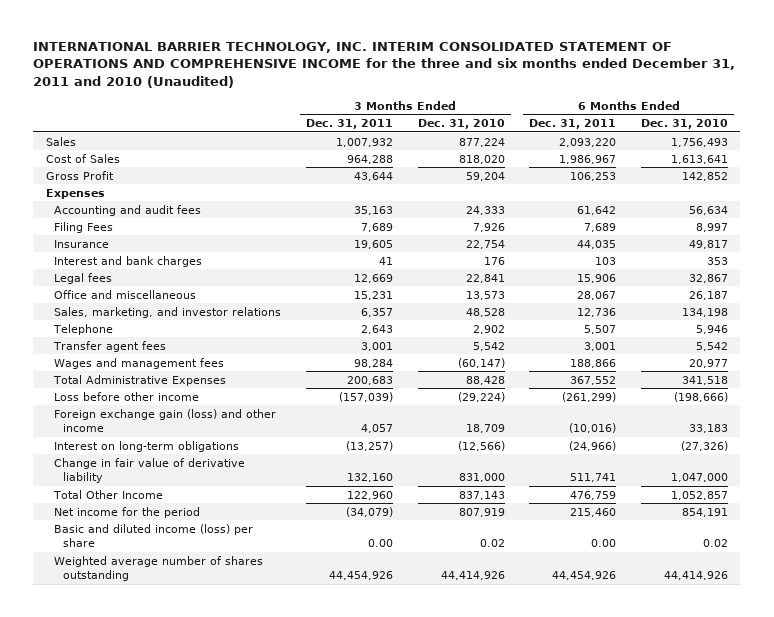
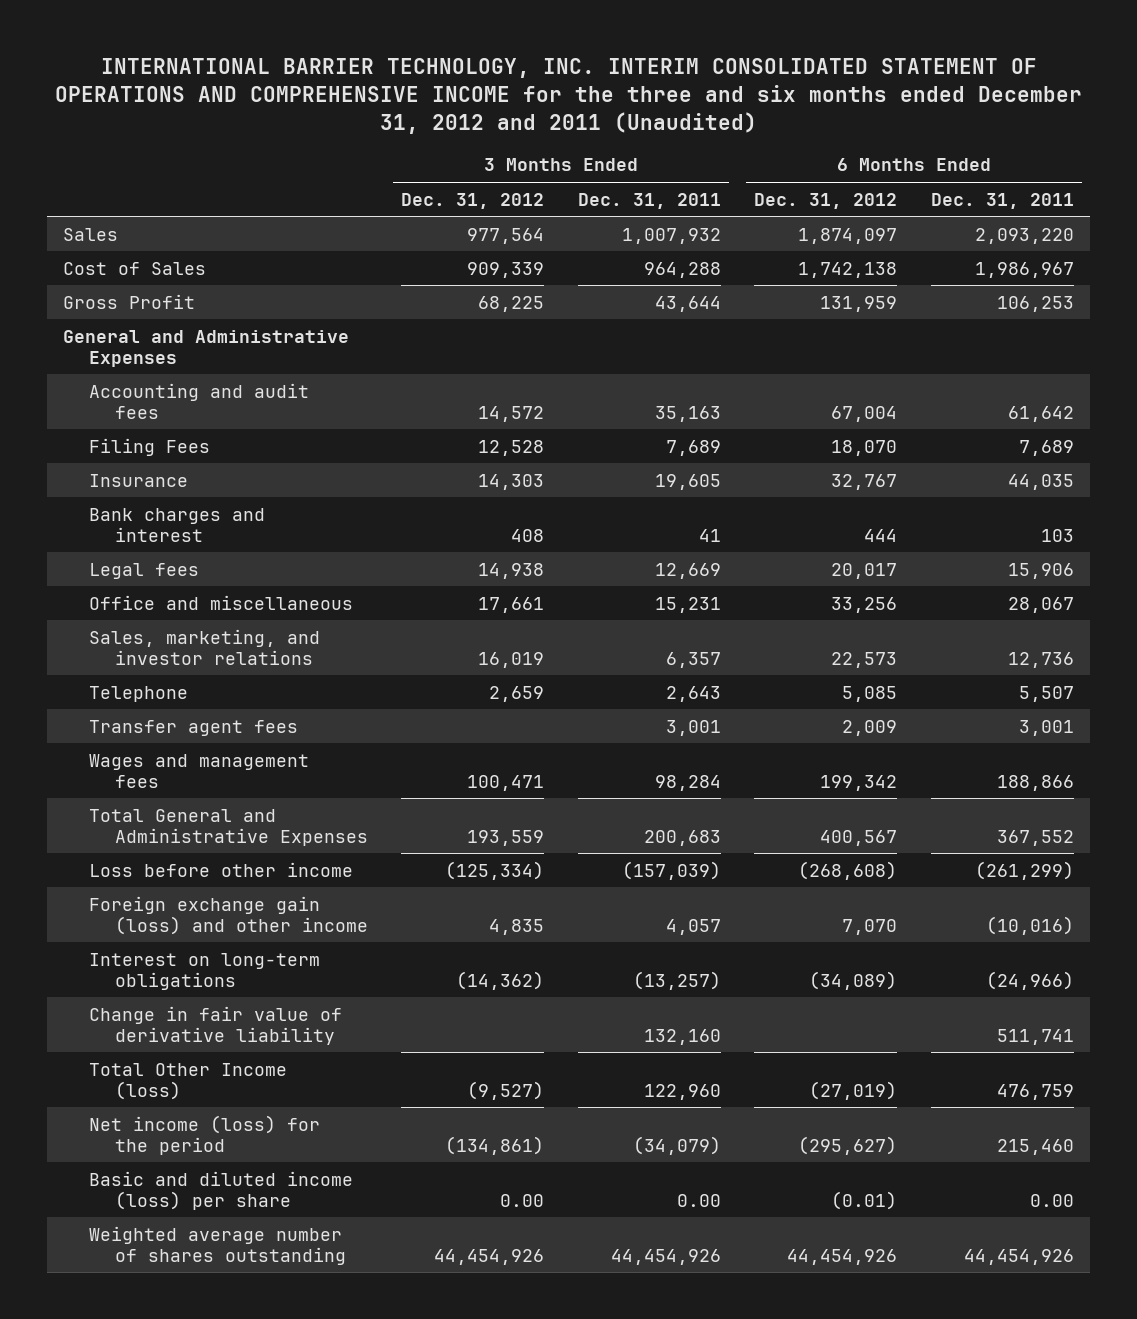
[33,41,736,88] INTERNATIONAL BARRIER TECHNOLOGY, INC. INTERIM CONSOLIDATED STATEMENT OF OPERATIONS AND COMPREHENSIVE INCOME for the three and six months ended December 31, 2011 and 2010 (Unaudited) -> [54,58,1082,134] INTERNATIONAL BARRIER TECHNOLOGY, INC. INTERIM CONSOLIDATED STATEMENT OF OPERATIONS AND COMPREHENSIVE INCOME for the three and six months ended December 31, 2012 and 2011 (Unaudited)
[417,118,505,129] Dec. 31, 2010 -> none
[640,118,728,129] Dec. 31, 2010 -> none
none -> [401,192,545,209] Dec. 31, 2012
none -> [754,192,898,209] Dec. 31, 2012
[45,188,105,199] Expenses -> none
none -> [63,329,350,367] General and Administrative Expenses
[54,255,203,267] Interest and bank charges -> [89,507,266,542] Bank charges and interest
[53,374,227,386] Total Administrative Expenses -> [89,808,368,846] Total General and Administrative Expenses
[53,489,164,499] Total Other Income -> [89,1062,288,1100] Total Other Income (loss)
[54,506,201,518] Net income for the period -> [89,1114,321,1155] Net income (loss) for the period

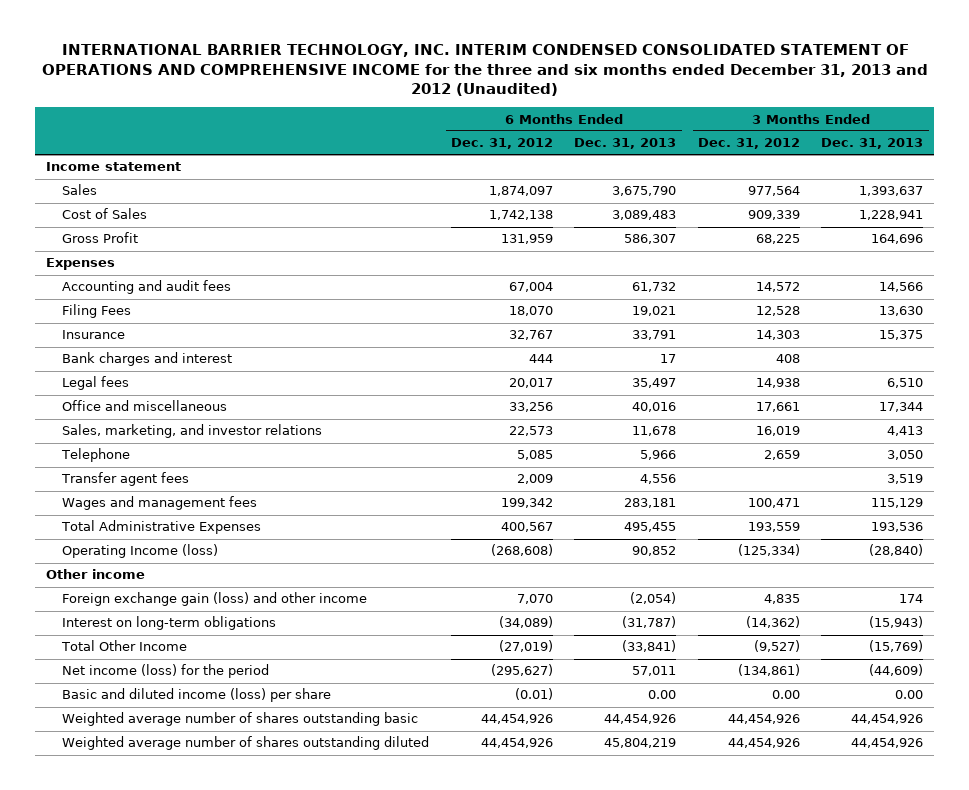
[54,58,1082,134] INTERNATIONAL BARRIER TECHNOLOGY, INC. INTERIM CONSOLIDATED STATEMENT OF OPERATIONS AND COMPREHENSIVE INCOME for the three and six months ended December 31, 2012 and 2011 (Unaudited) -> [41,43,928,97] INTERNATIONAL BARRIER TECHNOLOGY, INC. INTERIM CONDENSED CONSOLIDATED STATEMENT OF OPERATIONS AND COMPREHENSIVE INCOME for the three and six months ended December 31, 2013 and 2012 (Unaudited)
[577,192,721,209] Dec. 31, 2011 -> none
[930,192,1074,209] Dec. 31, 2011 -> none
none -> [574,138,677,150] Dec. 31, 2013
none -> [821,138,924,150] Dec. 31, 2013
none -> [46,162,182,172] Income statement
[63,329,350,367] General and Administrative Expenses -> none
none -> [46,258,116,271] Expenses
[89,808,368,846] Total General and Administrative Expenses -> [61,520,262,535] Total Administrative Expenses
[89,861,354,877] Loss before other income -> [62,544,219,559] Operating Income (loss)
none -> [46,569,146,580] Other income
[89,1005,343,1045] Change in fair value of derivative liability -> none
[89,1062,288,1100] Total Other Income (loss) -> [61,640,188,652] Total Other Income
[89,1225,346,1265] Weighted average number of shares outstanding -> [62,712,419,727] Weighted average number of shares outstanding basic
none -> [62,736,430,751] Weighted average number of shares outstanding diluted

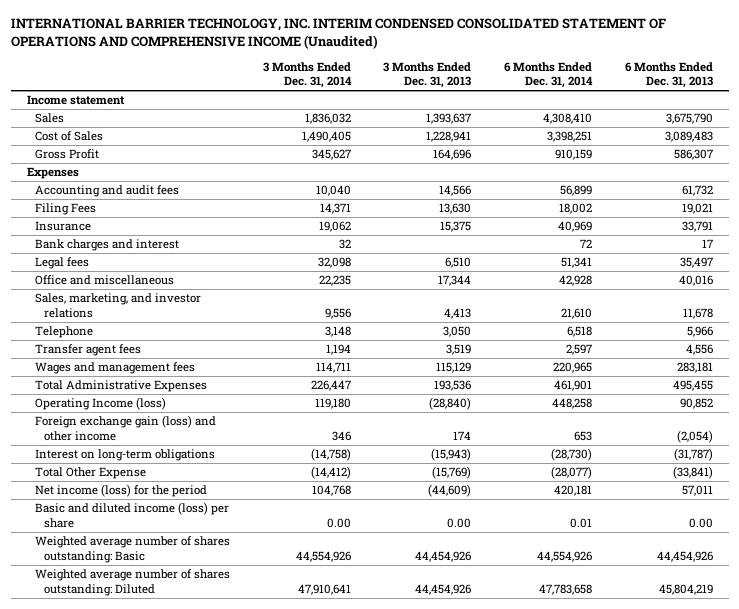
[41,43,928,97] INTERNATIONAL BARRIER TECHNOLOGY, INC. INTERIM CONDENSED CONSOLIDATED STATEMENT OF OPERATIONS AND COMPREHENSIVE INCOME for the three and six months ended December 31, 2013 and 2012 (Unaudited) -> [10,18,666,49] INTERNATIONAL BARRIER TECHNOLOGY, INC. INTERIM CONDENSED CONSOLIDATED STATEMENT OF OPERATIONS AND COMPREHENSIVE INCOME (Unaudited)
[450,138,553,150] Dec. 31, 2012 -> none
[697,138,800,150] Dec. 31, 2012 -> none
none -> [262,61,352,89] 3 Months Ended Dec. 31, 2014
none -> [503,61,593,89] 6 Months Ended Dec. 31, 2014
[46,569,146,580] Other income -> none
[61,640,188,652] Total Other Income -> [35,467,147,480] Total Other Expense
[62,712,419,727] Weighted average number of shares outstanding basic -> [35,536,231,563] Weighted average number of shares outstanding: Basic
[62,736,430,751] Weighted average number of shares outstanding diluted -> [35,569,231,596] Weighted average number of shares outstanding: Diluted

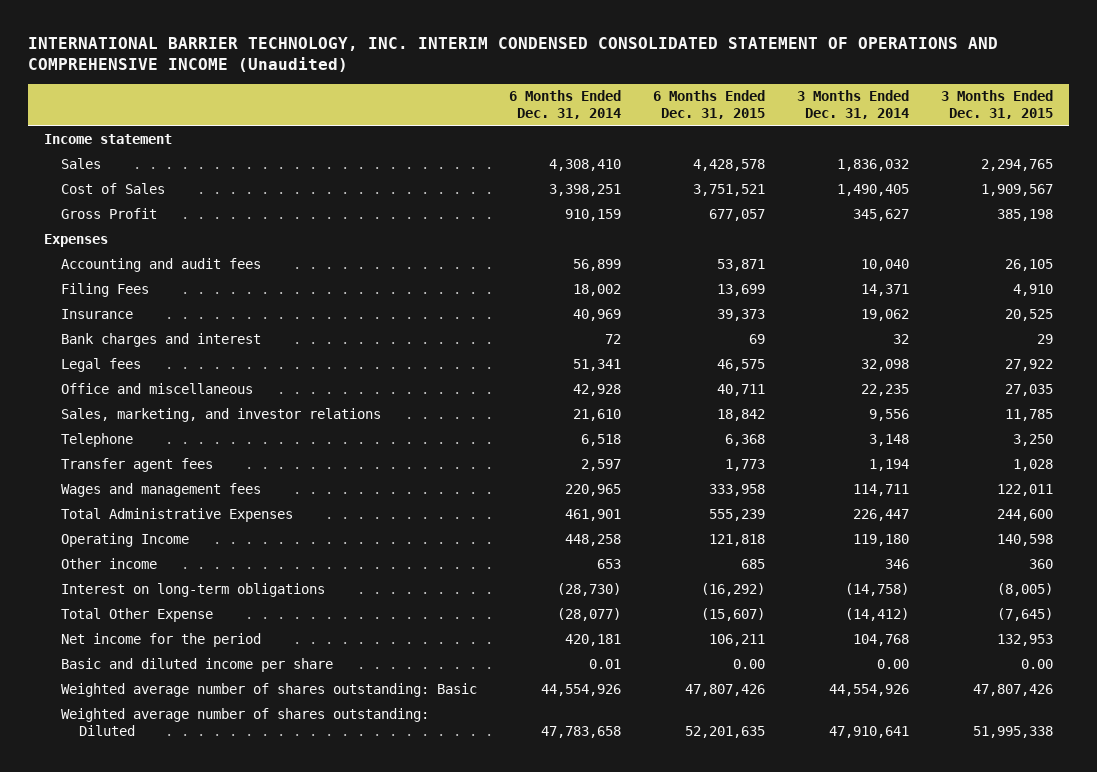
[383,61,472,89] 3 Months Ended Dec. 31, 2013 -> none
[624,61,713,89] 6 Months Ended Dec. 31, 2013 -> none
none -> [653,90,766,120] 6 Months Ended Dec. 31, 2015
none -> [941,90,1054,120] 3 Months Ended Dec. 31, 2015
[35,397,167,411] Operating Income (loss) -> [61,533,190,548] Operating Income
[35,415,217,441] Foreign exchange gain (loss) and other income -> [61,558,158,570] Other income
[35,484,208,498] Net income (loss) for the period -> [61,633,262,648] Net income for the period
[35,502,230,528] Basic and diluted income (loss) per share -> [61,658,334,673] Basic and diluted income per share

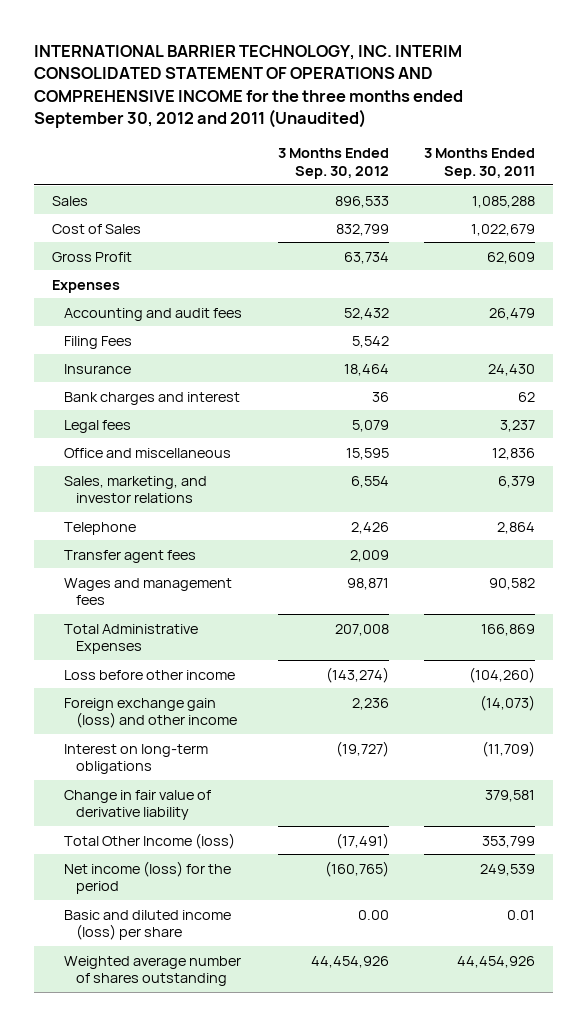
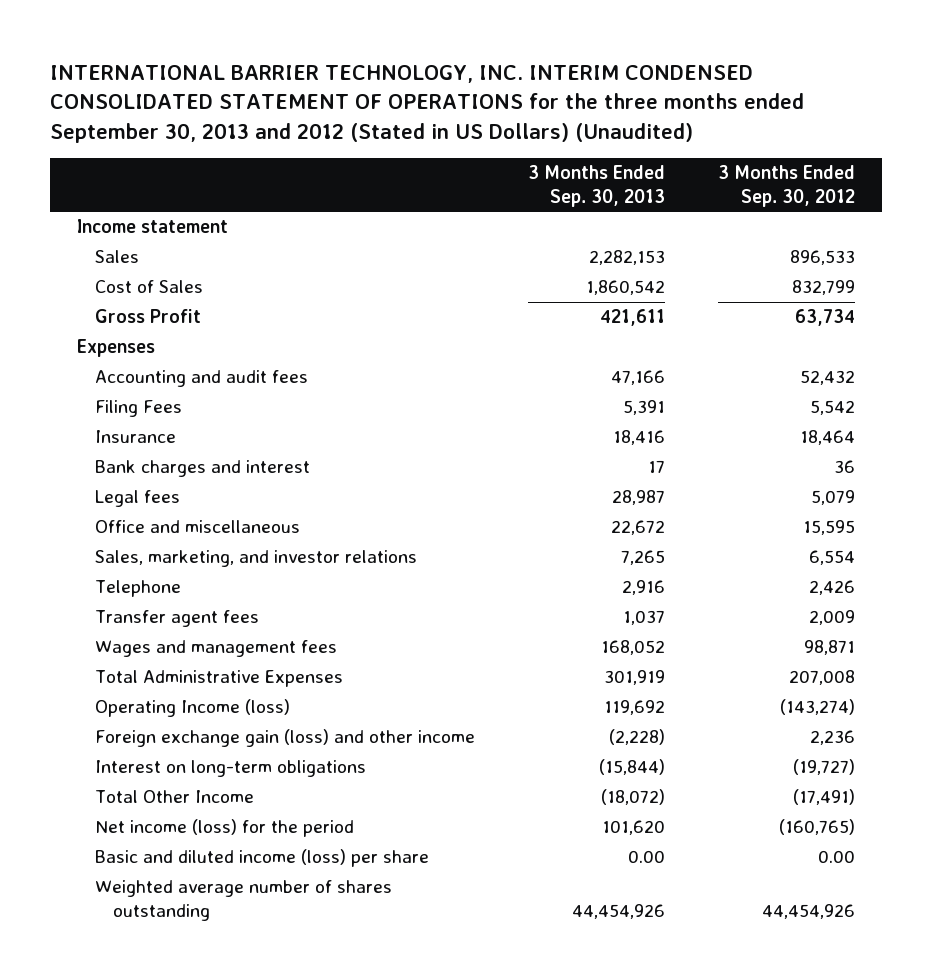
[34,44,464,129] INTERNATIONAL BARRIER TECHNOLOGY, INC. INTERIM CONSOLIDATED STATEMENT OF OPERATIONS AND COMPREHENSIVE INCOME for the three months ended September 30, 2012 and 2011 (Unaudited) -> [50,64,805,143] INTERNATIONAL BARRIER TECHNOLOGY, INC. INTERIM CONDENSED CONSOLIDATED STATEMENT OF OPERATIONS for the three months ended September 30, 2013 and 2012 (Stated in US Dollars) (Unaudited)
[423,148,535,179] 3 Months Ended Sep. 30, 2011 -> none
none -> [528,165,666,207] 3 Months Ended Sep. 30, 2013
none -> [76,219,228,234] Income statement
[64,669,236,680] Loss before other income -> [95,699,291,718] Operating Income (loss)
[64,789,212,821] Change in fair value of derivative liability -> none
[64,832,236,849] Total Other Income (loss) -> [95,790,255,804] Total Other Income

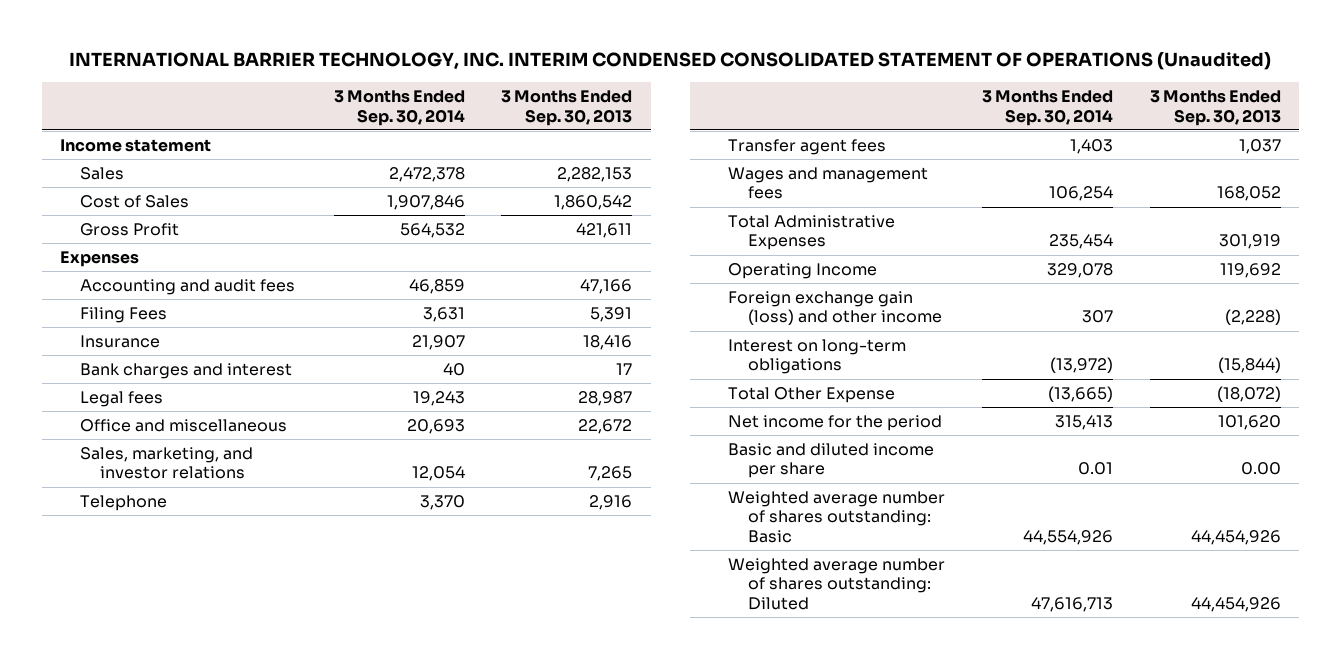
[50,64,805,143] INTERNATIONAL BARRIER TECHNOLOGY, INC. INTERIM CONDENSED CONSOLIDATED STATEMENT OF OPERATIONS for the three months ended September 30, 2013 and 2012 (Stated in US Dollars) (Unaudited) -> [69,52,1272,71] INTERNATIONAL BARRIER TECHNOLOGY, INC. INTERIM CONDENSED CONSOLIDATED STATEMENT OF OPERATIONS (Unaudited)
[718,165,856,207] 3 Months Ended Sep. 30, 2012 -> none
none -> [333,89,465,126] 3 Months Ended Sep. 30, 2014
[95,699,291,718] Operating Income (loss) -> [728,262,878,279] Operating Income
[95,790,255,804] Total Other Income -> [728,386,896,403] Total Other Expense
[95,819,355,838] Net income (loss) for the period -> [728,414,943,431] Net income for the period
[95,849,430,868] Basic and diluted income (loss) per share -> [728,442,935,479] Basic and diluted income per share
[95,880,393,922] Weighted average number of shares outstanding -> [728,490,946,544] Weighted average number of shares outstanding: Basic
none -> [728,557,946,611] Weighted average number of shares outstanding: Diluted

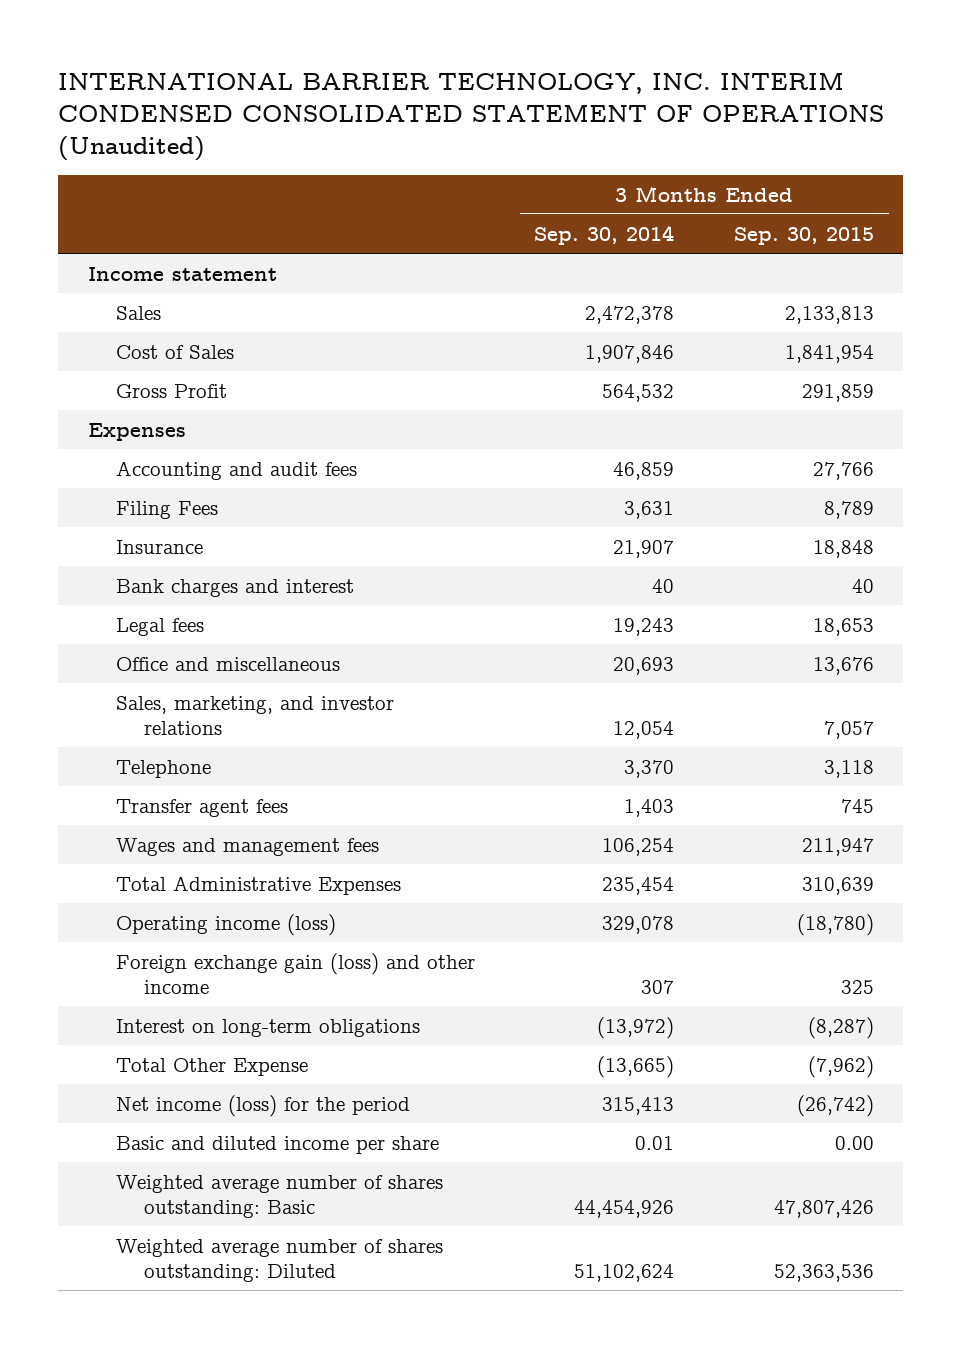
[501,89,633,126] 3 Months Ended Sep. 30, 2013 -> none
none -> [733,226,874,245] Sep. 30, 2015
[728,262,878,279] Operating Income -> [116,913,337,936] Operating income (loss)
[728,414,943,431] Net income for the period -> [116,1094,411,1117] Net income (loss) for the period
[1023,530,1114,546] 44,554,926 -> [574,1199,675,1218] 44,454,926
[1031,597,1114,613] 47,616,713 -> [574,1263,675,1282] 51,102,624

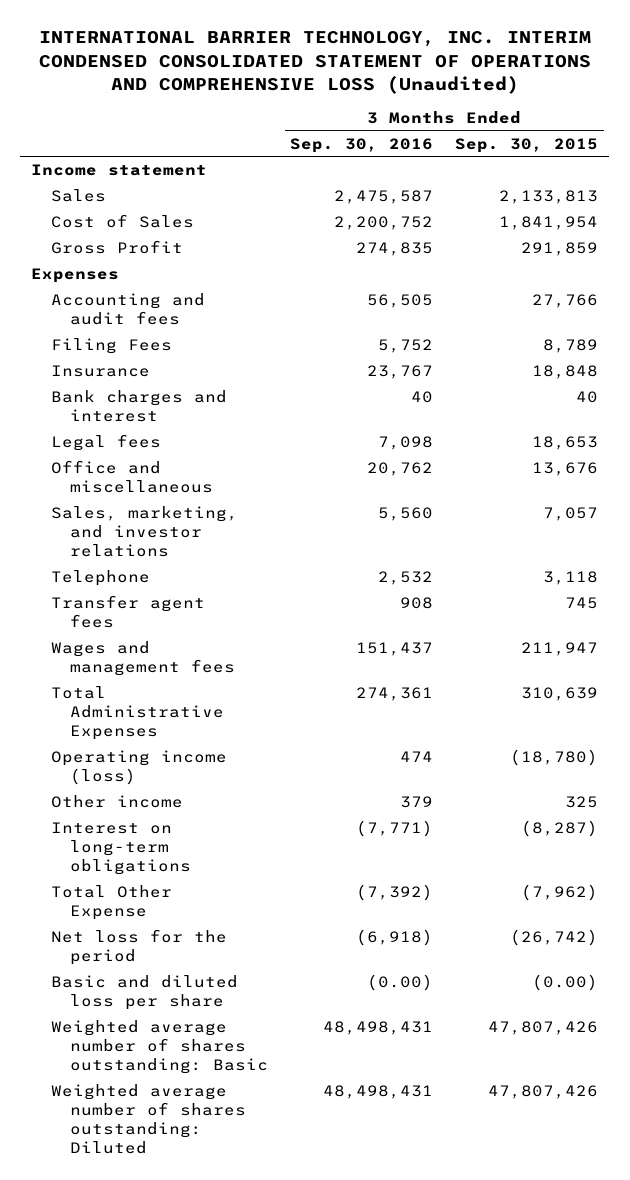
[57,72,884,162] INTERNATIONAL BARRIER TECHNOLOGY, INC. INTERIM CONDENSED CONSOLIDATED STATEMENT OF OPERATIONS (Unaudited) -> [38,31,591,94] INTERNATIONAL BARRIER TECHNOLOGY, INC. INTERIM CONDENSED CONSOLIDATED STATEMENT OF OPERATIONS AND COMPREHENSIVE LOSS (Unaudited)
[534,224,675,245] Sep. 30, 2014 -> none
none -> [290,137,434,153] Sep. 30, 2016
[116,952,476,994] Foreign exchange gain (loss) and other income -> [50,795,183,809] Other income
[116,1094,411,1117] Net income (loss) for the period -> [50,929,227,965] Net loss for the period
[116,1135,440,1154] Basic and diluted income per share -> [50,975,238,1010] Basic and diluted loss per share
[834,1135,874,1150] 0.00 -> [532,974,599,992] (0.00)
[773,1263,874,1282] 52,363,536 -> [488,1085,599,1100] 47,807,426

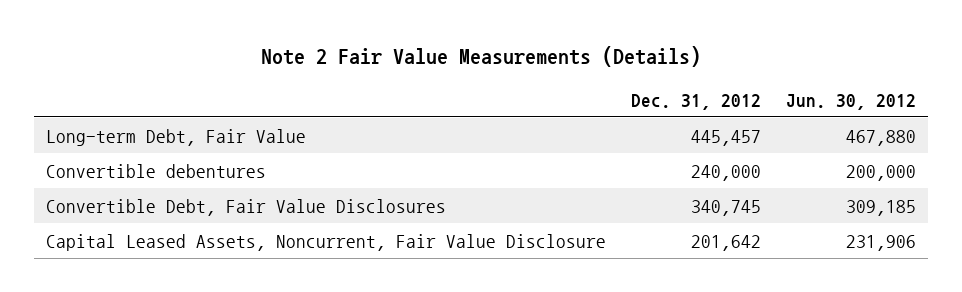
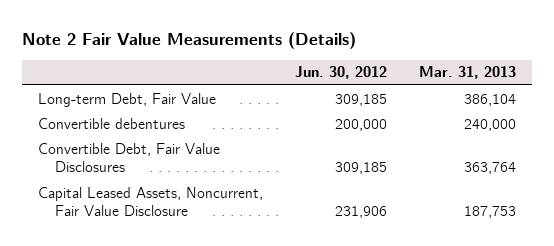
[630,93,761,110] Dec. 31, 2012 -> none
none -> [418,66,516,80] Mar. 31, 2013
[845,129,916,146] 467,880 -> [334,93,387,106] 309,185

